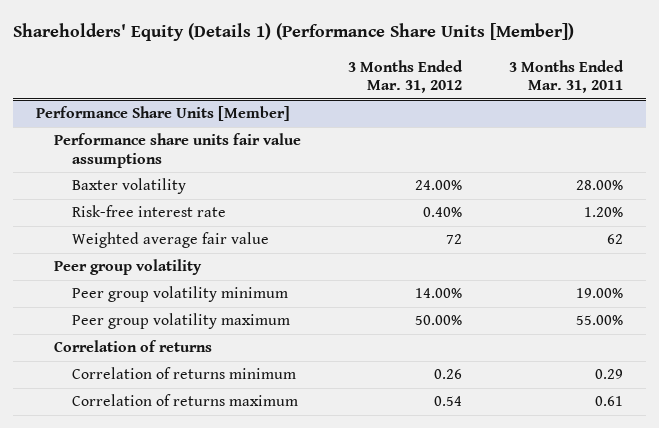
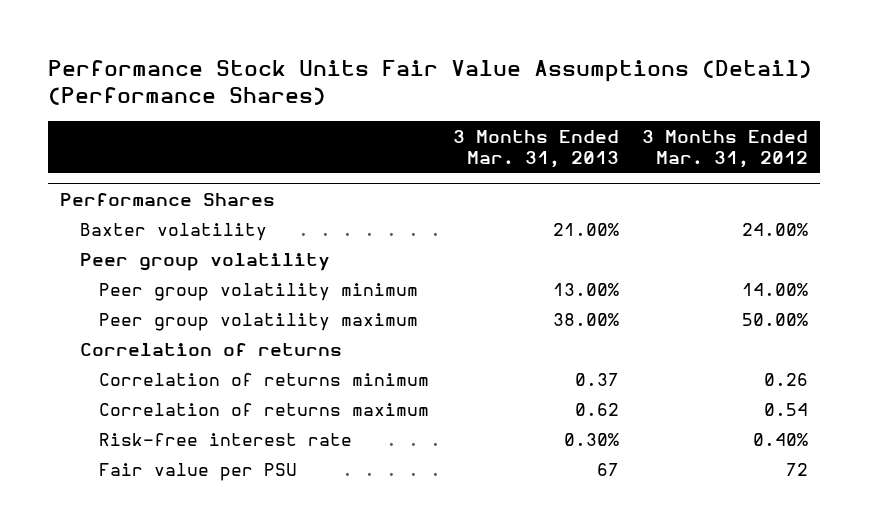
[12,23,574,42] Shareholders' Equity (Details 1) (Performance Share Units [Member]) -> [48,59,813,106] Performance Stock Units Fair Value Assumptions (Detail) (Performance Shares)
[508,59,624,93] 3 Months Ended Mar. 31, 2011 -> none
none -> [452,129,619,169] 3 Months Ended Mar. 31, 2013
[36,106,291,122] Performance Share Units [Member] -> none
[54,133,302,168] Performance share units fair value assumptions -> none
none -> [60,192,276,206] Performance Shares
[71,205,226,218] Risk-free interest rate -> none
[71,232,269,249] Weighted average fair value -> none
none -> [98,432,352,446] Risk-free interest rate
none -> [98,462,297,481] Fair value per PSU

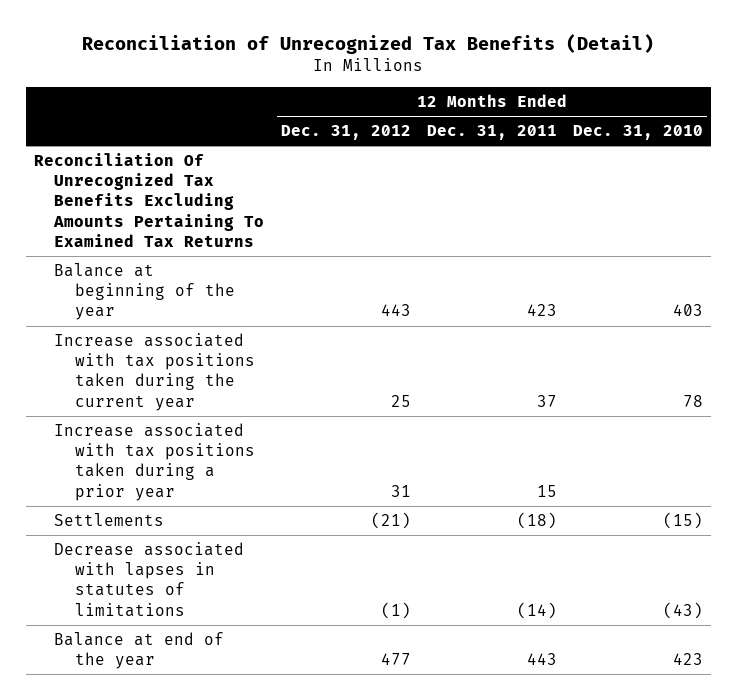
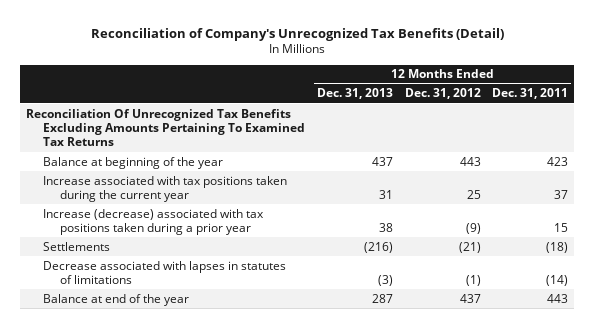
[82,34,655,55] Reconciliation of Unrecognized Tax Benefits (Detail) -> [91,27,505,41] Reconciliation of Company's Unrecognized Tax Benefits (Detail)
[572,125,703,141] Dec. 31, 2010 -> none
none -> [316,88,393,100] Dec. 31, 2013
[54,423,255,501] Increase associated with tax positions taken during a prior year -> [43,208,265,235] Increase (decrease) associated with tax positions taken during a prior year
[390,484,411,497] 31 -> [465,222,481,234] (9)
[380,653,411,666] 477 -> [459,293,481,303] 437

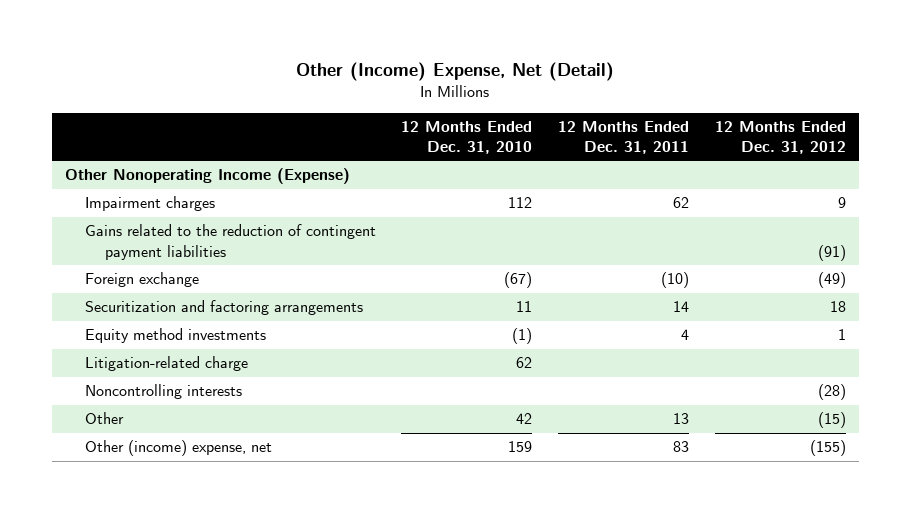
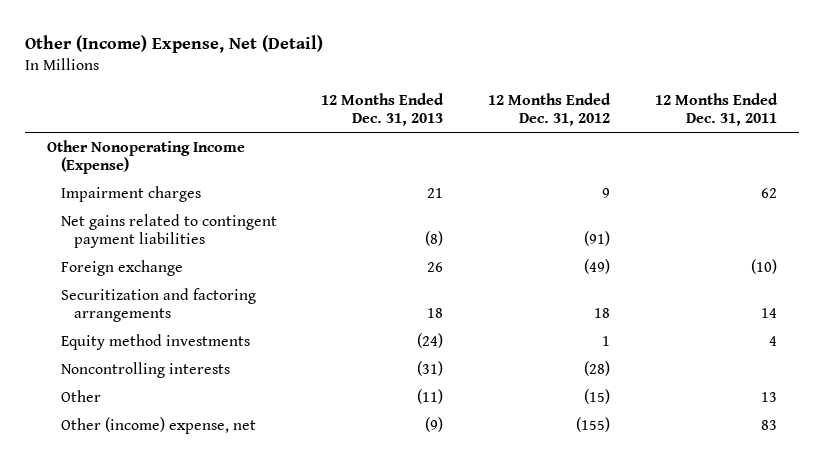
[401,120,533,155] 12 Months Ended Dec. 31, 2010 -> none
none -> [321,92,445,127] 12 Months Ended Dec. 31, 2013
[84,224,376,260] Gains related to the reduction of contingent payment liabilities -> [60,213,277,249] Net gains related to contingent payment liabilities
[84,356,248,372] Litigation-related charge -> none

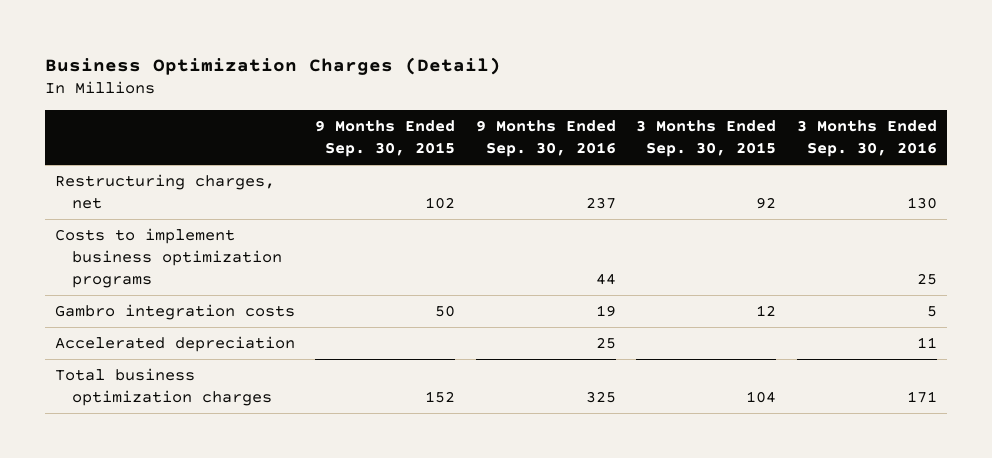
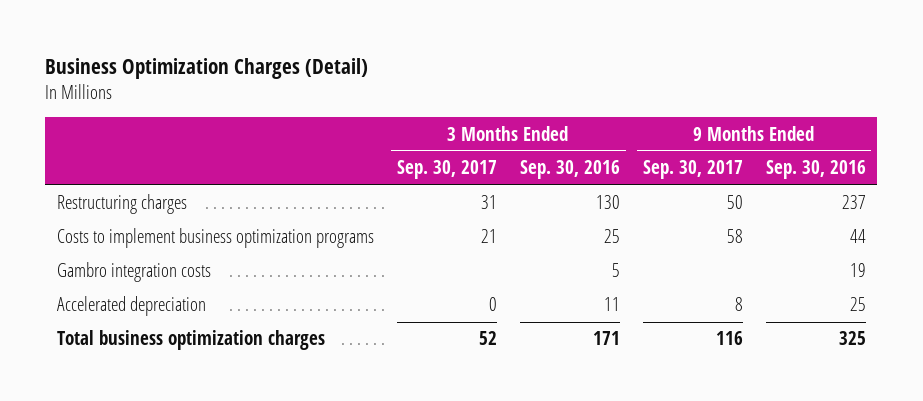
[315,120,456,158] 9 Months Ended Sep. 30, 2015 -> none
[636,120,777,158] 3 Months Ended Sep. 30, 2015 -> none
none -> [396,160,497,180] Sep. 30, 2017
none -> [642,160,743,180] Sep. 30, 2017
[54,174,275,209] Restructuring charges, net -> [56,194,187,215] Restructuring charges

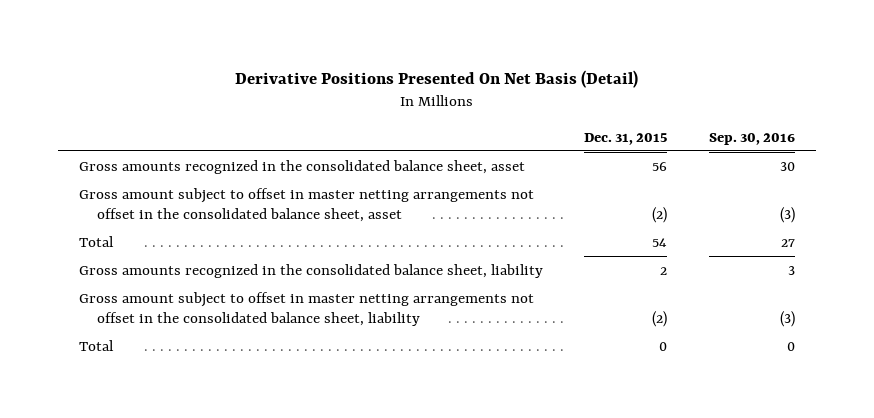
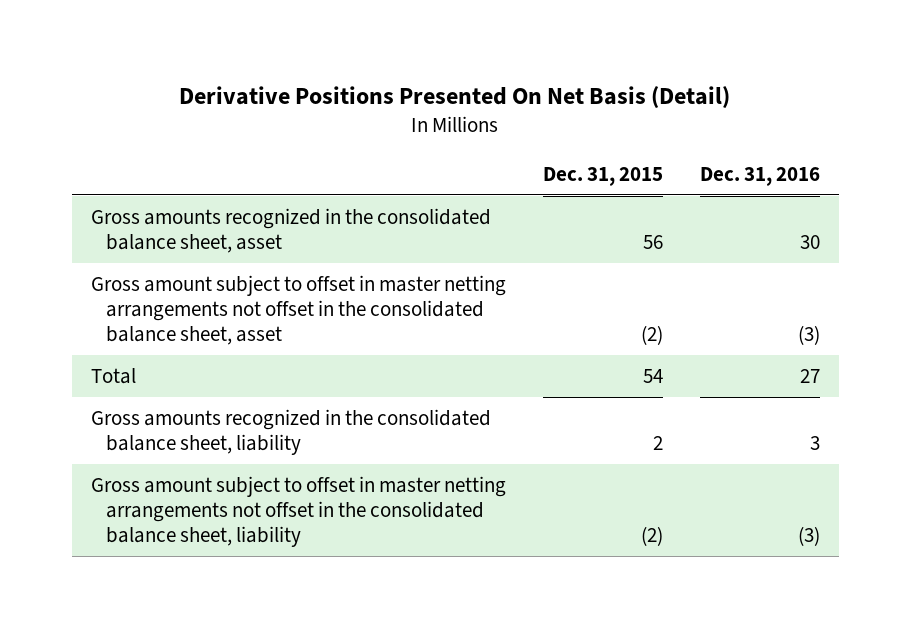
[709,132,796,145] Sep. 30, 2016 -> none
none -> [700,166,821,186] Dec. 31, 2016
[78,339,114,351] Total -> none

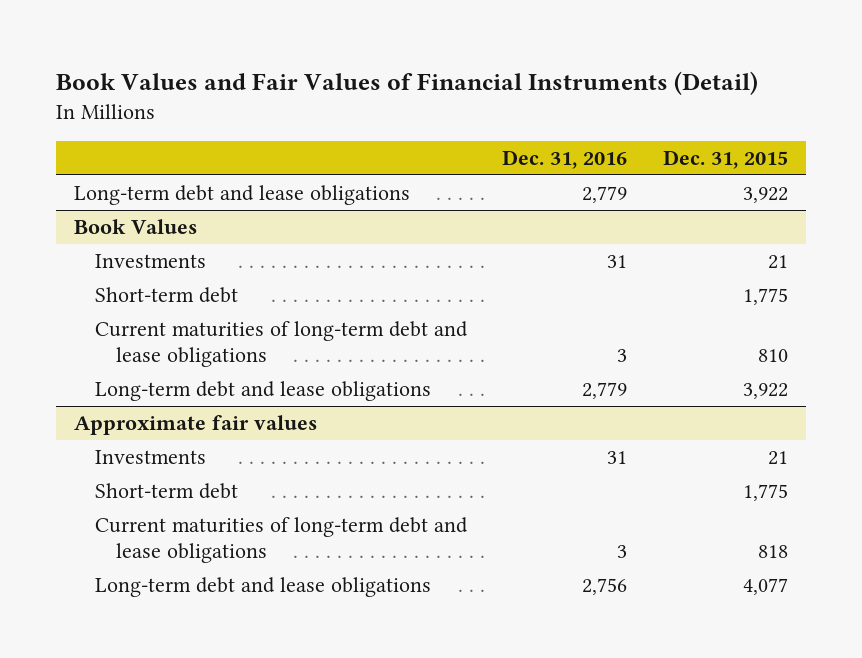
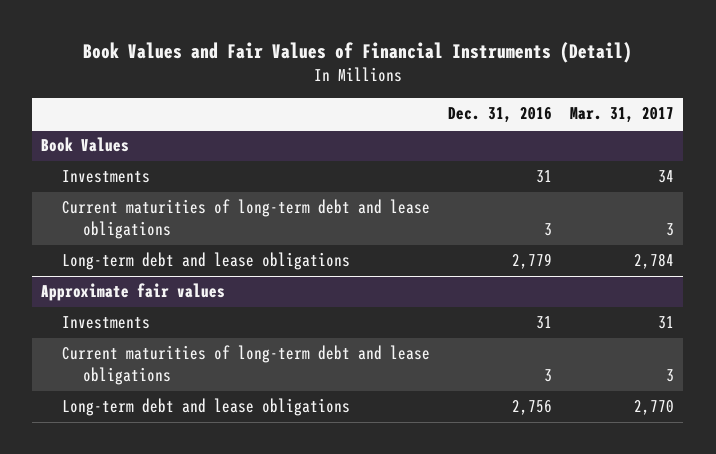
[663,149,789,169] Dec. 31, 2015 -> none
none -> [570,107,675,124] Mar. 31, 2017
[73,185,410,206] Long-term debt and lease obligations -> none
[94,287,238,304] Short-term debt -> none
[94,483,238,500] Short-term debt -> none

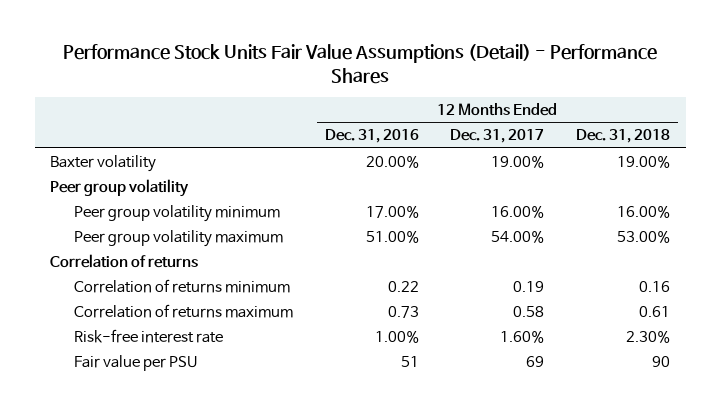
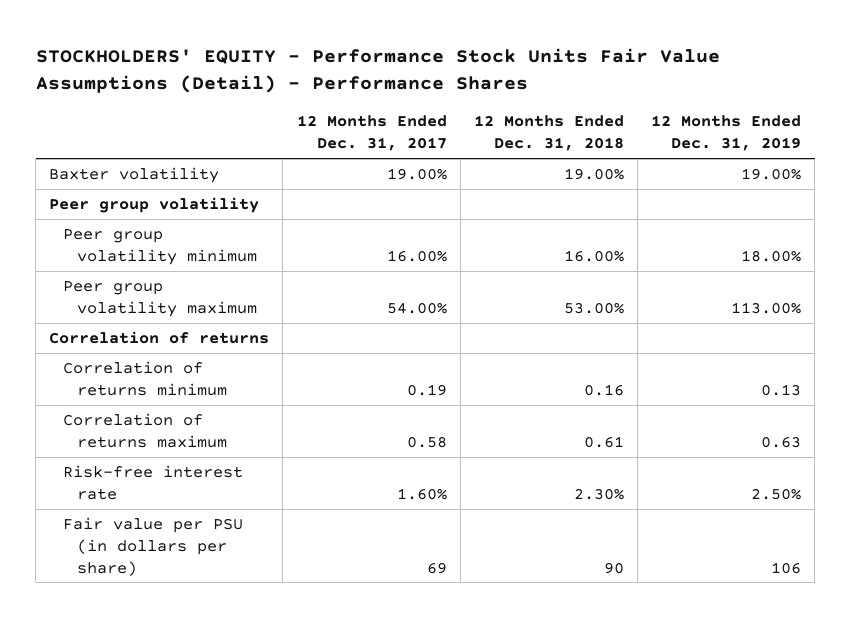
[63,44,658,84] Performance Stock Units Fair Value Assumptions (Detail) - Performance Shares -> [35,48,720,94] STOCKHOLDERS' EQUITY - Performance Stock Units Fair Value Assumptions (Detail) - Performance Shares
[324,129,419,144] Dec. 31, 2016 -> none
none -> [650,115,801,152] 12 Months Ended Dec. 31, 2019
[74,355,198,372] Fair value per PSU -> [63,517,244,576] Fair value per PSU (in dollars per share)

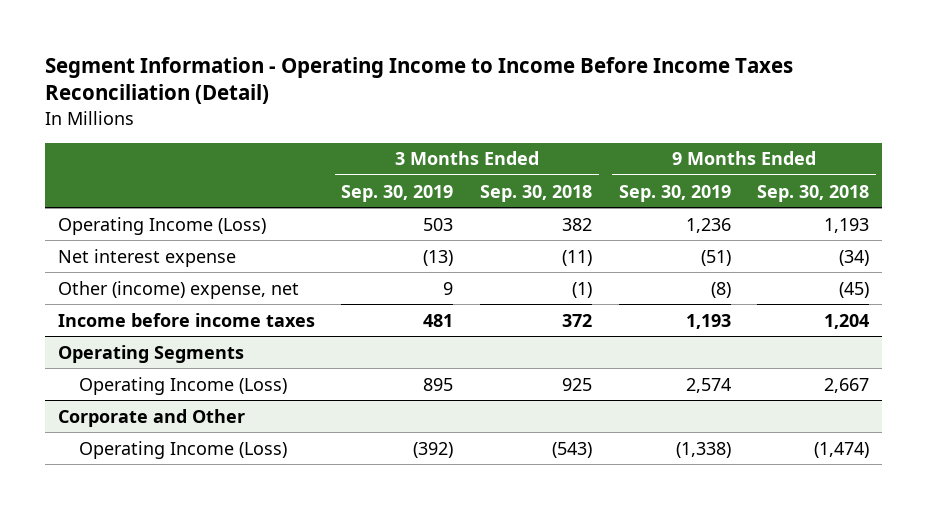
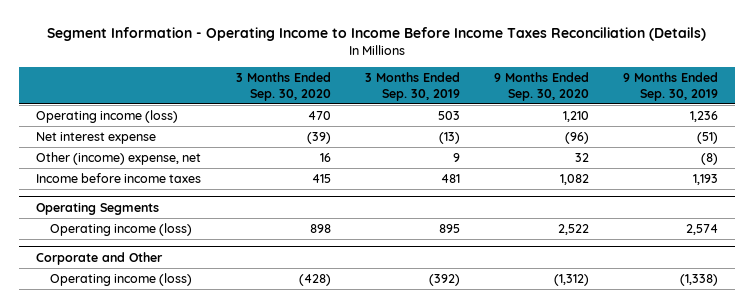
[44,56,793,105] Segment Information - Operating Income to Income Before Income Taxes Reconciliation (Detail) -> [47,27,707,42] Segment Information - Operating Income to Income Before Income Taxes Reconciliation (Details)
[480,184,593,202] Sep. 30, 2018 -> none
[757,184,870,202] Sep. 30, 2018 -> none
none -> [235,72,331,101] 3 Months Ended Sep. 30, 2020
none -> [494,72,590,101] 9 Months Ended Sep. 30, 2020
[57,216,266,235] Operating Income (Loss) -> [36,109,179,123] Operating income (loss)
[78,376,287,395] Operating Income (Loss) -> [50,222,193,236] Operating income (loss)
[78,440,287,459] Operating Income (Loss) -> [50,272,193,286] Operating income (loss)

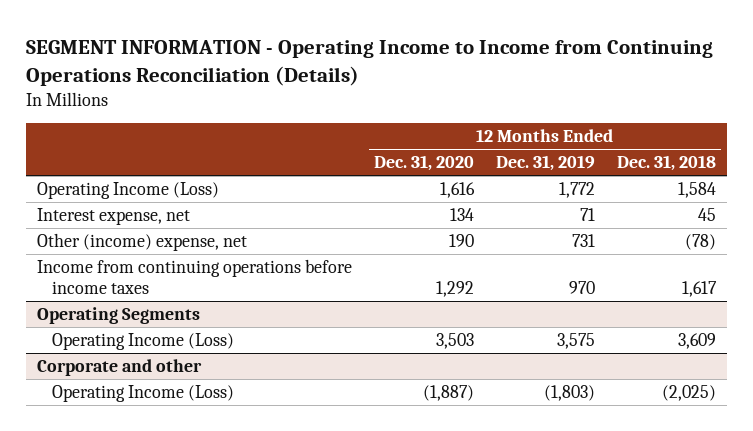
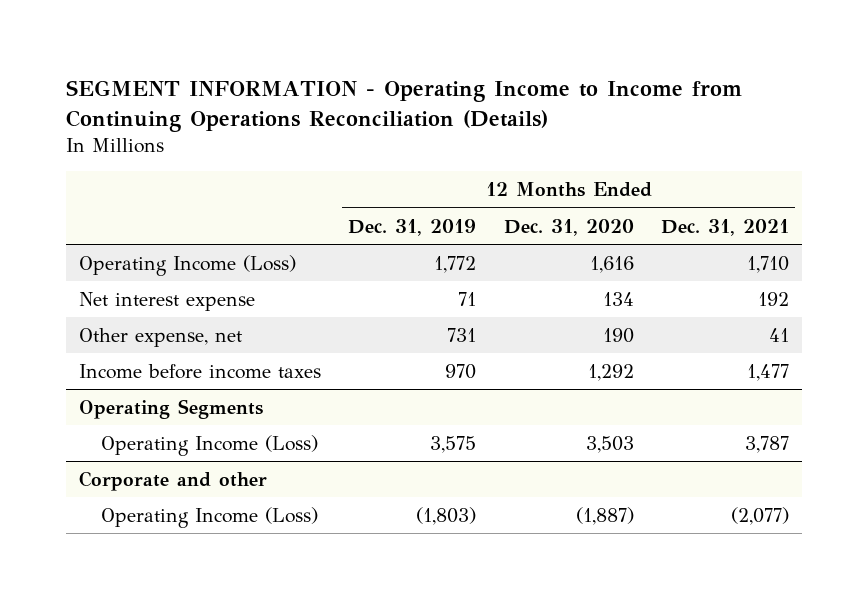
[616,155,716,172] Dec. 31, 2018 -> none
none -> [660,218,789,236] Dec. 31, 2021
[37,208,191,226] Interest expense, net -> [79,291,256,311] Net interest expense
[37,233,248,252] Other (income) expense, net -> [79,327,243,347] Other expense, net
[37,259,353,295] Income from continuing operations before income taxes -> [79,363,322,379] Income before income taxes

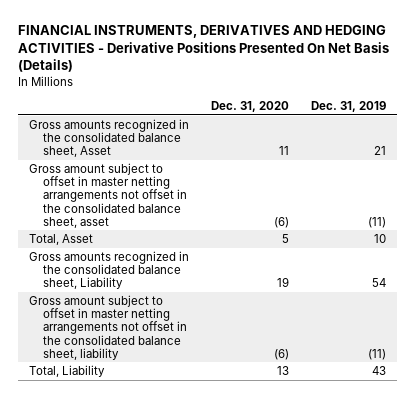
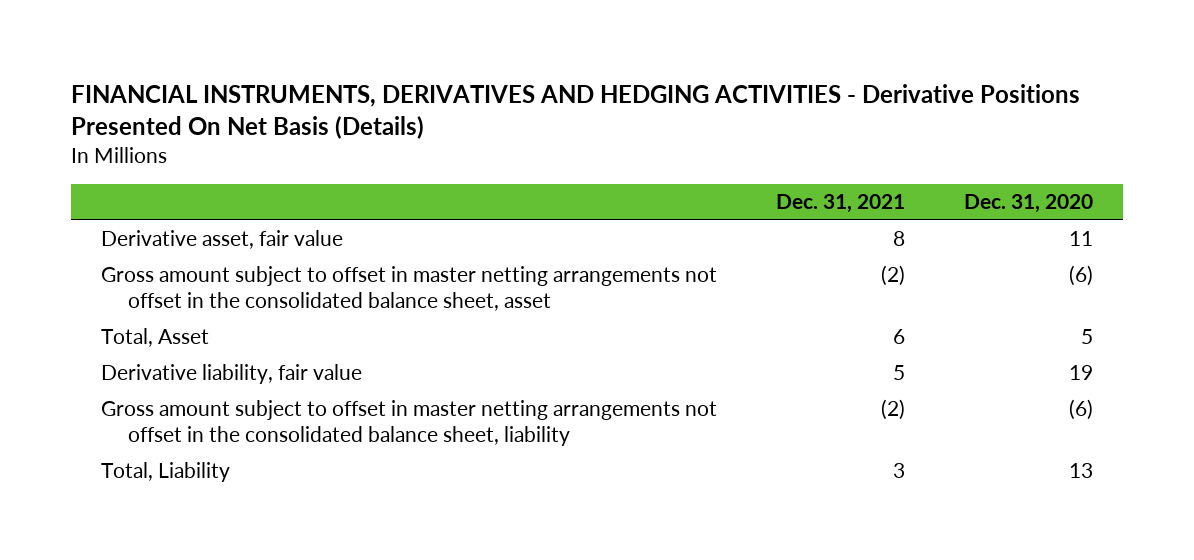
[311,100,387,112] Dec. 31, 2019 -> none
none -> [776,194,906,214] Dec. 31, 2021
[28,118,189,158] Gross amounts recognized in the consolidated balance sheet, Asset -> [100,230,343,250] Derivative asset, fair value
[28,250,189,290] Gross amounts recognized in the consolidated balance sheet, Liability -> [100,364,362,385] Derivative liability, fair value

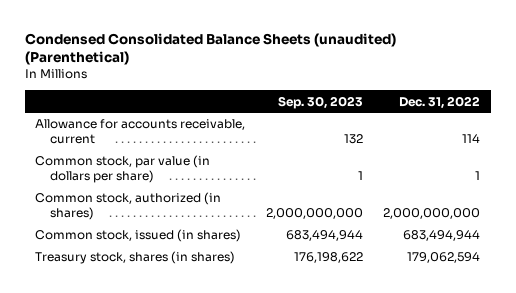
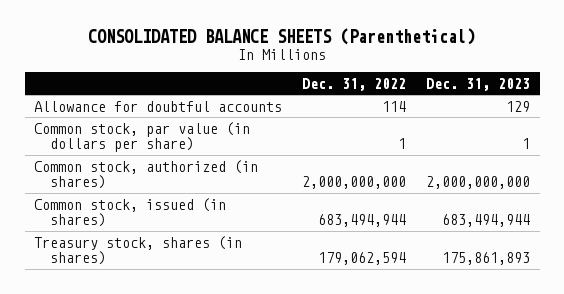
[25,32,397,66] Condensed Consolidated Balance Sheets (unaudited) (Parenthetical) -> [88,28,476,46] CONSOLIDATED BALANCE SHEETS (Parenthetical)
[277,95,363,109] Sep. 30, 2023 -> none
none -> [425,77,530,91] Dec. 31, 2023
[35,119,246,145] Allowance for accounts receivable, current -> [34,100,283,112] Allowance for doubtful accounts

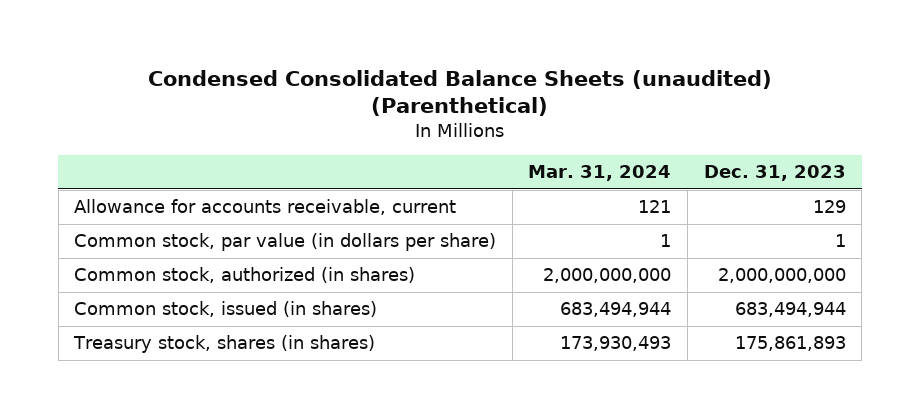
[88,28,476,46] CONSOLIDATED BALANCE SHEETS (Parenthetical) -> [147,69,772,117] Condensed Consolidated Balance Sheets (unaudited) (Parenthetical)
[302,77,407,91] Dec. 31, 2022 -> none
none -> [528,165,672,182] Mar. 31, 2024
[34,100,283,112] Allowance for doubtful accounts -> [74,199,457,216] Allowance for accounts receivable, current

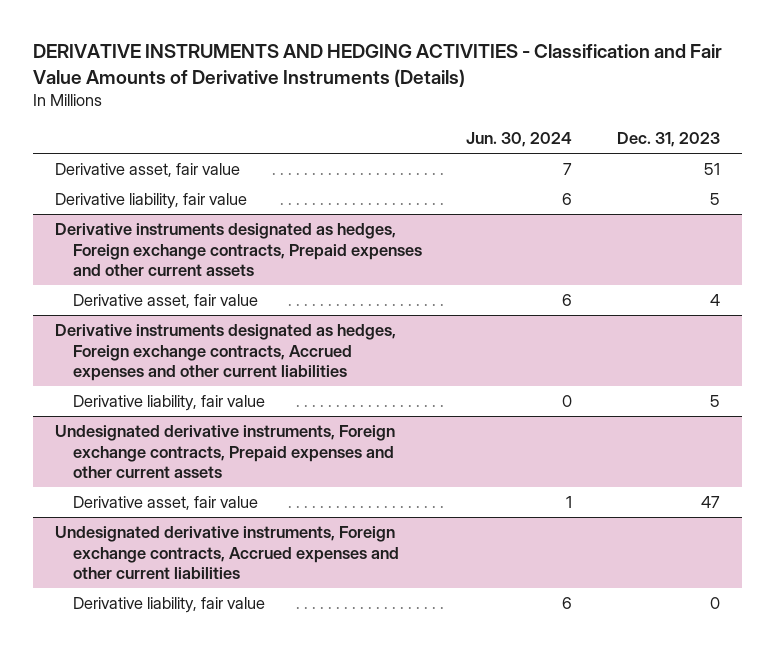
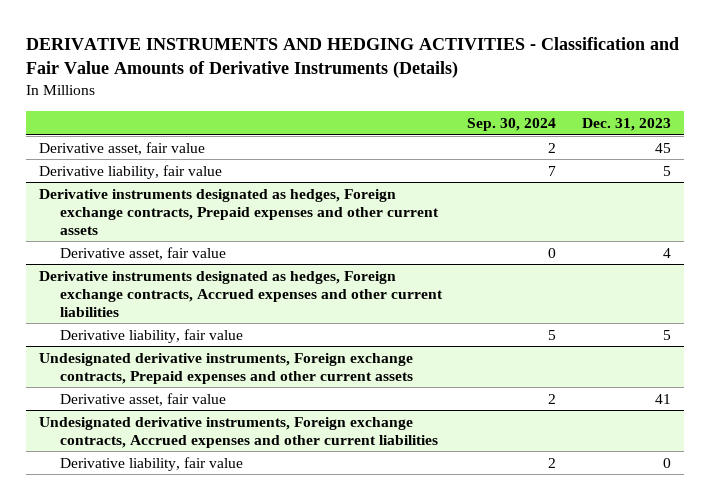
[466,132,573,148] Jun. 30, 2024 -> none
none -> [467,117,557,131] Sep. 30, 2024
[703,163,720,176] 51 -> [655,142,672,153] 45
[700,496,720,509] 47 -> [655,393,672,404] 41

